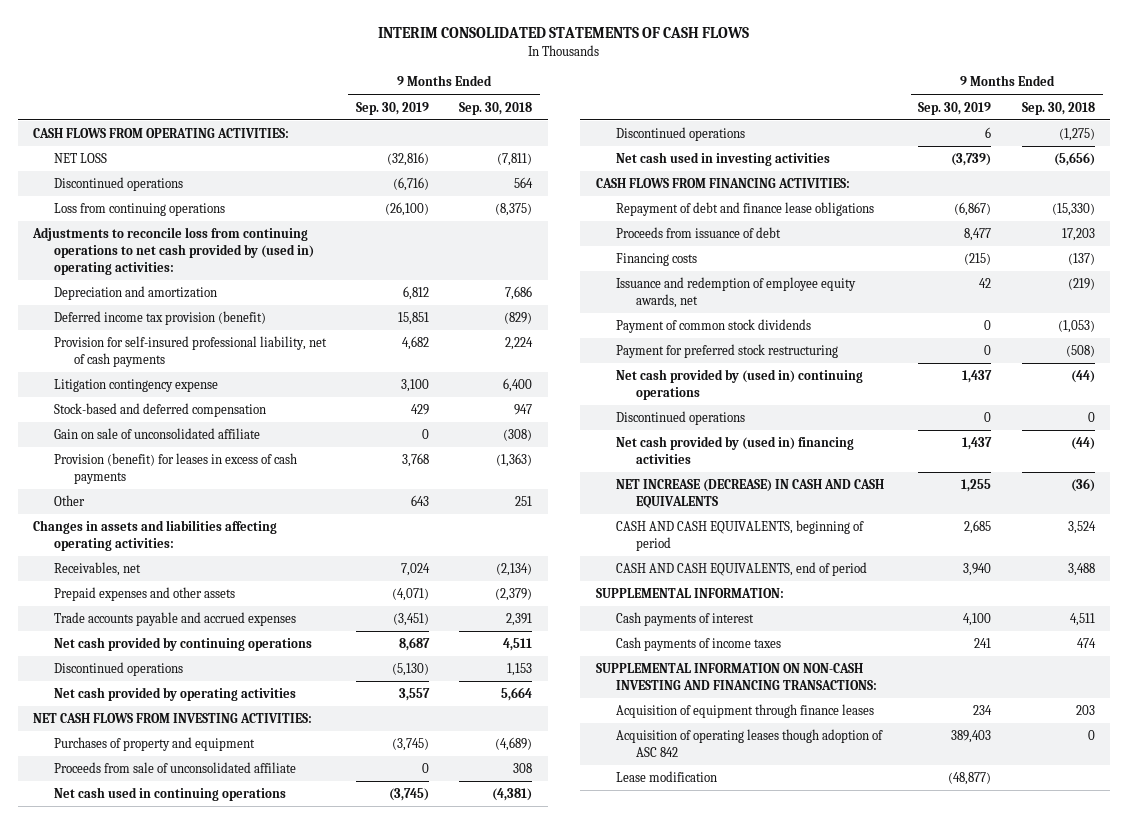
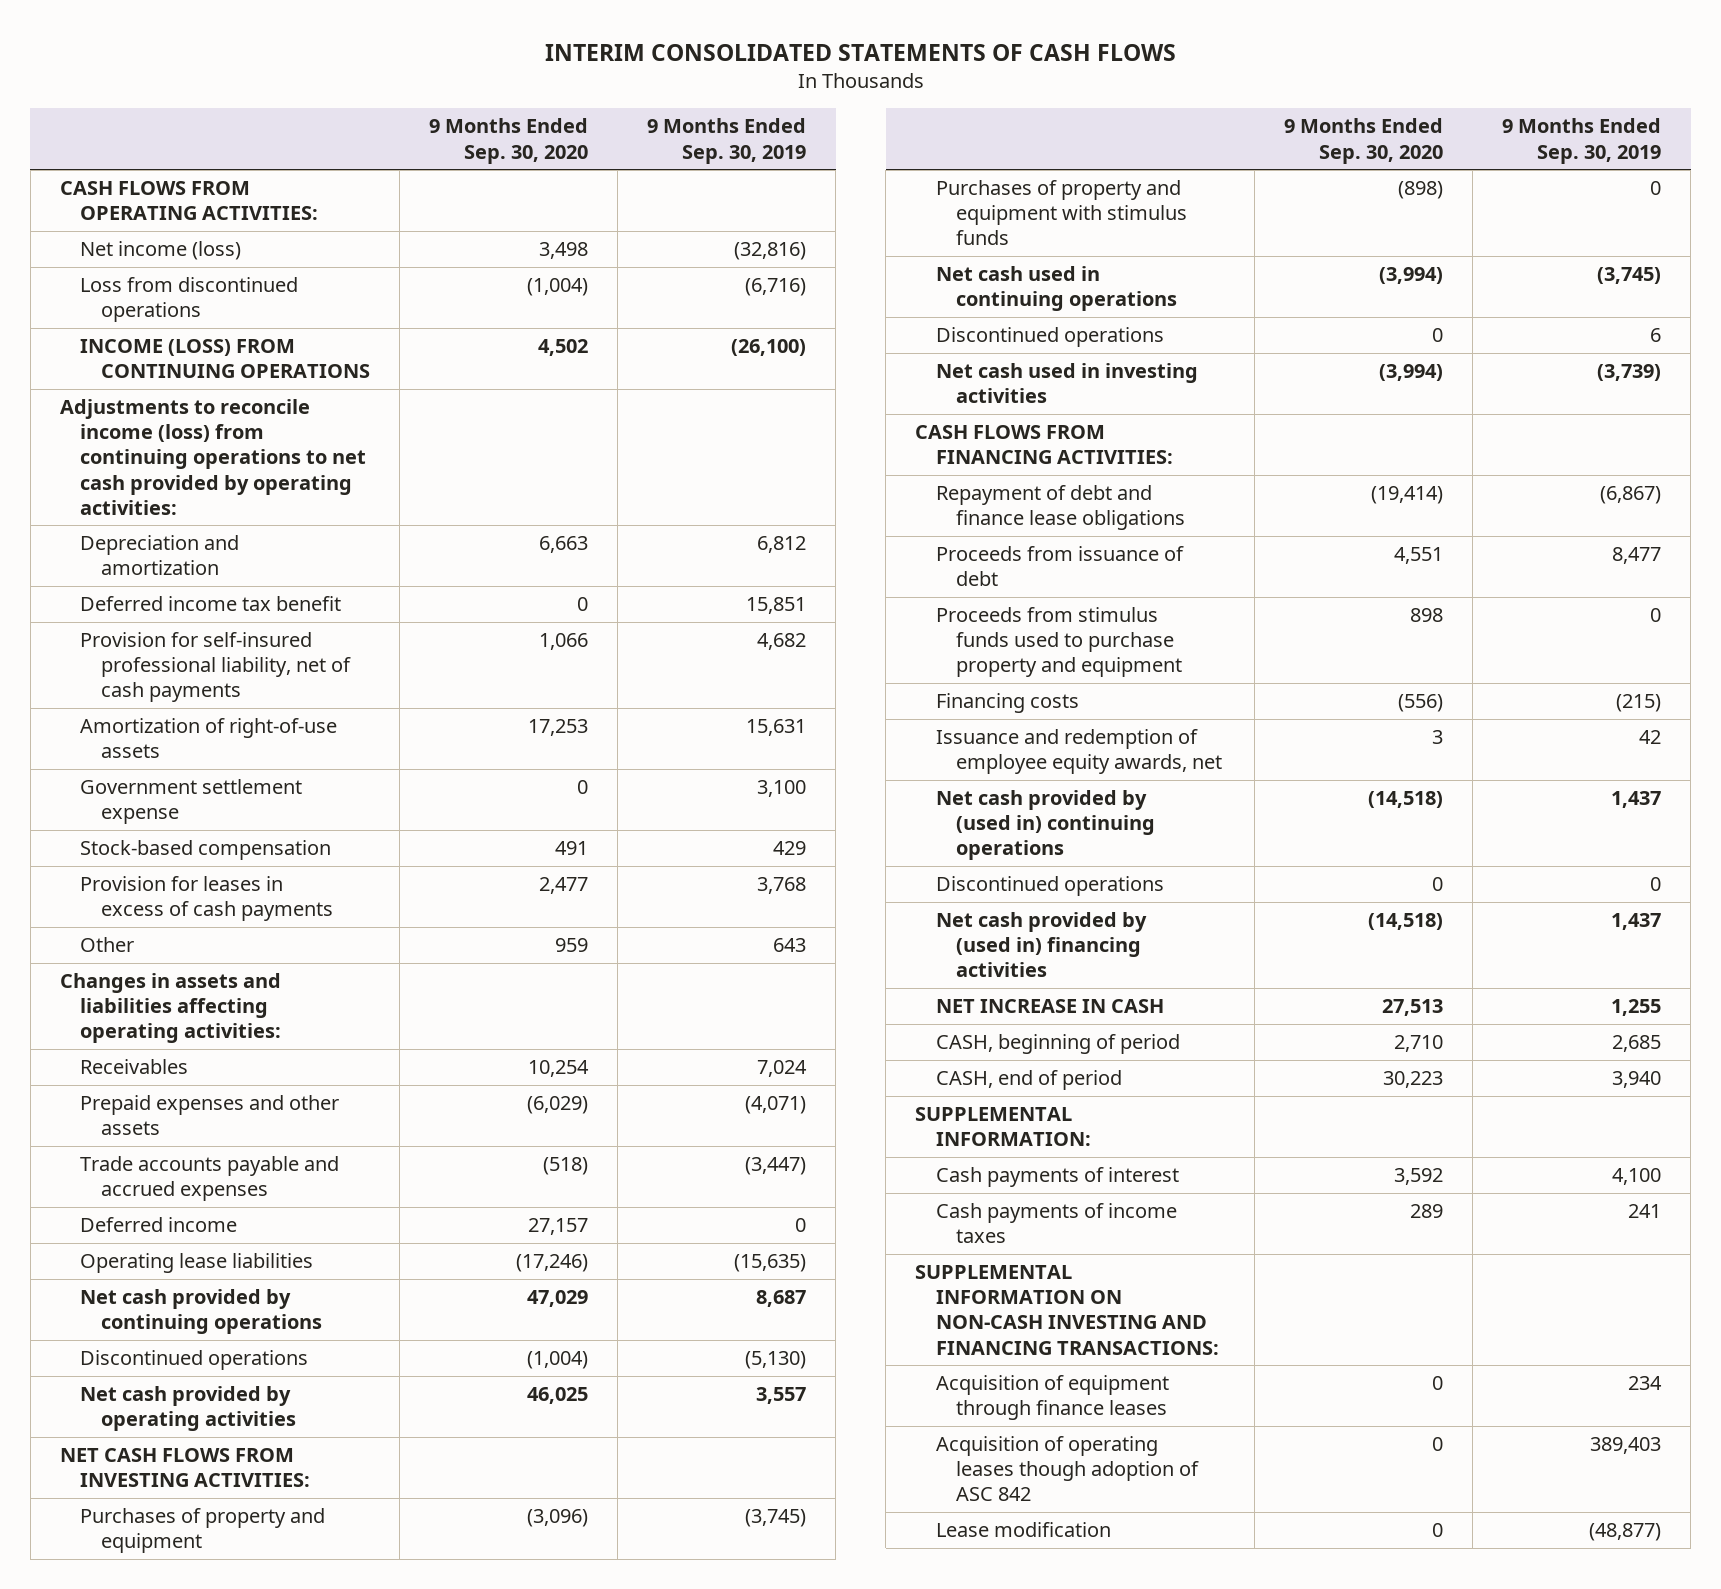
[459,101,533,115] Sep. 30, 2018 -> none
none -> [428,118,588,164] 9 Months Ended Sep. 30, 2020
[53,153,107,164] NET LOSS -> [80,241,242,261] Net income (loss)
[53,177,183,192] Discontinued operations -> [80,277,299,323] Loss from discontinued operations
[53,203,225,217] Loss from continuing operations -> [80,339,370,379] INCOME (LOSS) FROM CONTINUING OPERATIONS
[32,227,314,276] Adjustments to reconcile loss from continuing operations to net cash provided by (used in) operating activities: -> [59,399,367,515] Adjustments to reconcile income (loss) from continuing operations to net cash provided by operating activities:
[53,311,266,326] Deferred income tax provision (benefit) -> [80,596,342,612] Deferred income tax benefit
[53,379,218,393] Litigation contingency expense -> none
[53,428,260,440] Gain on sale of unconsolidated affiliate -> none
none -> [80,718,338,759] Amortization of right-of-use assets
none -> [80,779,303,825] Government settlement expense
[53,403,266,418] Stock-based and deferred compensation -> [80,840,332,861] Stock-based compensation
[53,453,297,485] Provision (benefit) for leases in excess of cash payments -> [80,876,333,922] Provision for leases in excess of cash payments
[53,562,141,577] Receivables, net -> [80,1059,189,1075] Receivables
[393,613,430,627] (3,451) -> [744,1157,806,1176] (3,447)
none -> [80,1217,238,1233] Deferred income
none -> [80,1253,314,1274] Operating lease liabilities
[53,762,296,774] Proceeds from sale of unconsolidated affiliate -> none
none -> [935,180,1188,246] Purchases of property and equipment with stimulus funds
none -> [935,607,1183,678] Proceeds from stimulus funds used to purchase property and equipment
[615,319,811,334] Payment of common stock dividends -> none
[615,344,838,359] Payment for preferred stock restructuring -> none
[615,479,884,509] NET INCREASE (DECREASE) IN CASH AND CASH EQUIVALENTS -> [935,999,1164,1014] NET INCREASE IN CASH
[615,520,864,552] CASH AND CASH EQUIVALENTS, beginning of period -> [935,1034,1180,1055] CASH, beginning of period
[615,562,867,577] CASH AND CASH EQUIVALENTS, end of period -> [935,1070,1122,1091] CASH, end of period

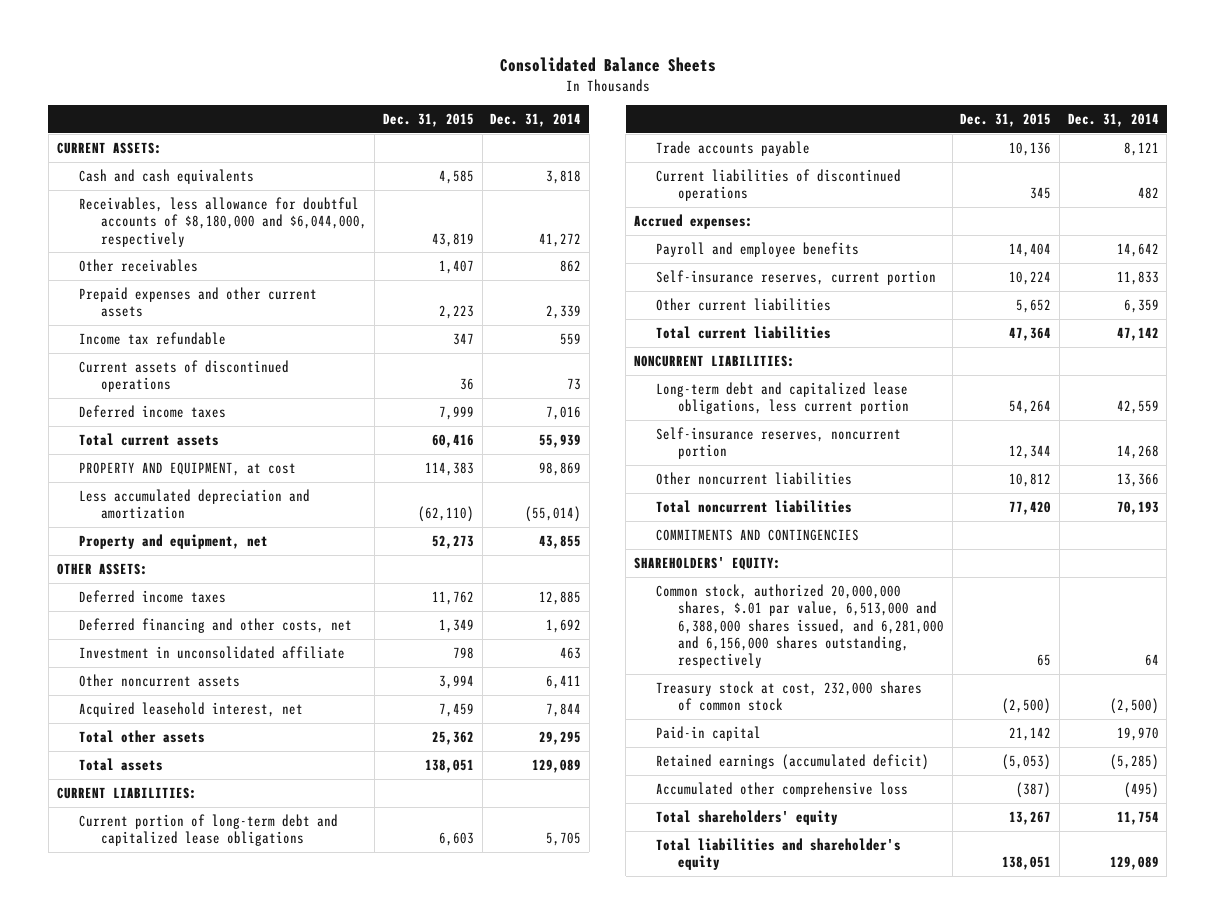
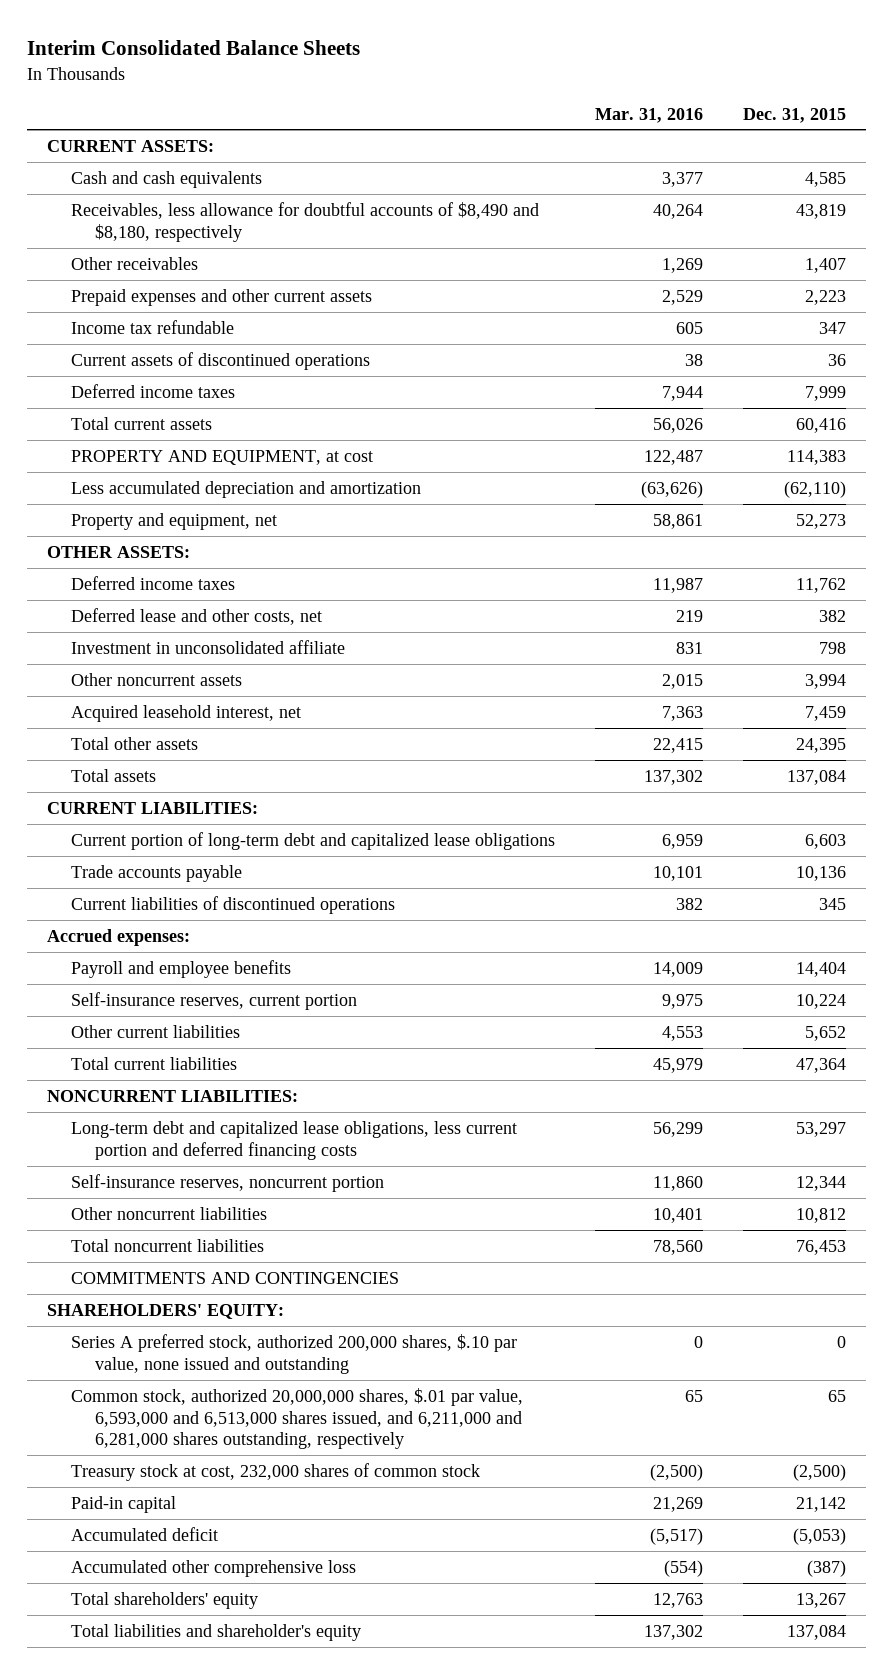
[499,57,716,73] Consolidated Balance Sheets -> [26,40,360,56] Interim Consolidated Balance Sheets
[490,113,582,128] Dec. 31, 2014 -> none
none -> [594,107,703,123] Mar. 31, 2016
[78,196,367,247] Receivables, less allowance for doubtful accounts of $8,180,000 and $6,044,000, respectively -> [71,201,540,242] Receivables, less allowance for doubtful accounts of $8,490 and $8,180, respectively
[78,617,352,633] Deferred financing and other costs, net -> [71,607,323,625] Deferred lease and other costs, net
[438,618,474,633] 1,349 -> [818,609,846,622] 382
[431,730,474,745] 25,362 -> [795,737,846,753] 24,395
[424,758,474,773] 138,051 -> [786,769,846,785] 137,084
[655,381,910,415] Long-term debt and capitalized lease obligations, less current portion -> [71,1120,518,1160] Long-term debt and capitalized lease obligations, less current portion and deferred financing costs
[1009,400,1052,415] 54,264 -> [795,1121,846,1137] 53,297
[1009,500,1052,515] 77,420 -> [795,1239,846,1255] 76,453
none -> [71,1333,518,1374] Series A preferred stock, authorized 200,000 shares, $.10 par value, none issued and outstanding
[655,583,945,669] Common stock, authorized 20,000,000 shares, $.01 par value, 6,513,000 and 6,388,000 shares issued, and 6,281,000 and 6,156,000 shares outstanding, respectively -> [71,1387,524,1450] Common stock, authorized 20,000,000 shares, $.01 par value, 6,593,000 and 6,513,000 shares issued, and 6,211,000 and 6,281,000 shares outstanding, respectively
[655,753,929,770] Retained earnings (accumulated deficit) -> [71,1526,219,1541] Accumulated deficit
[1002,856,1052,871] 138,051 -> [786,1624,846,1640] 137,084

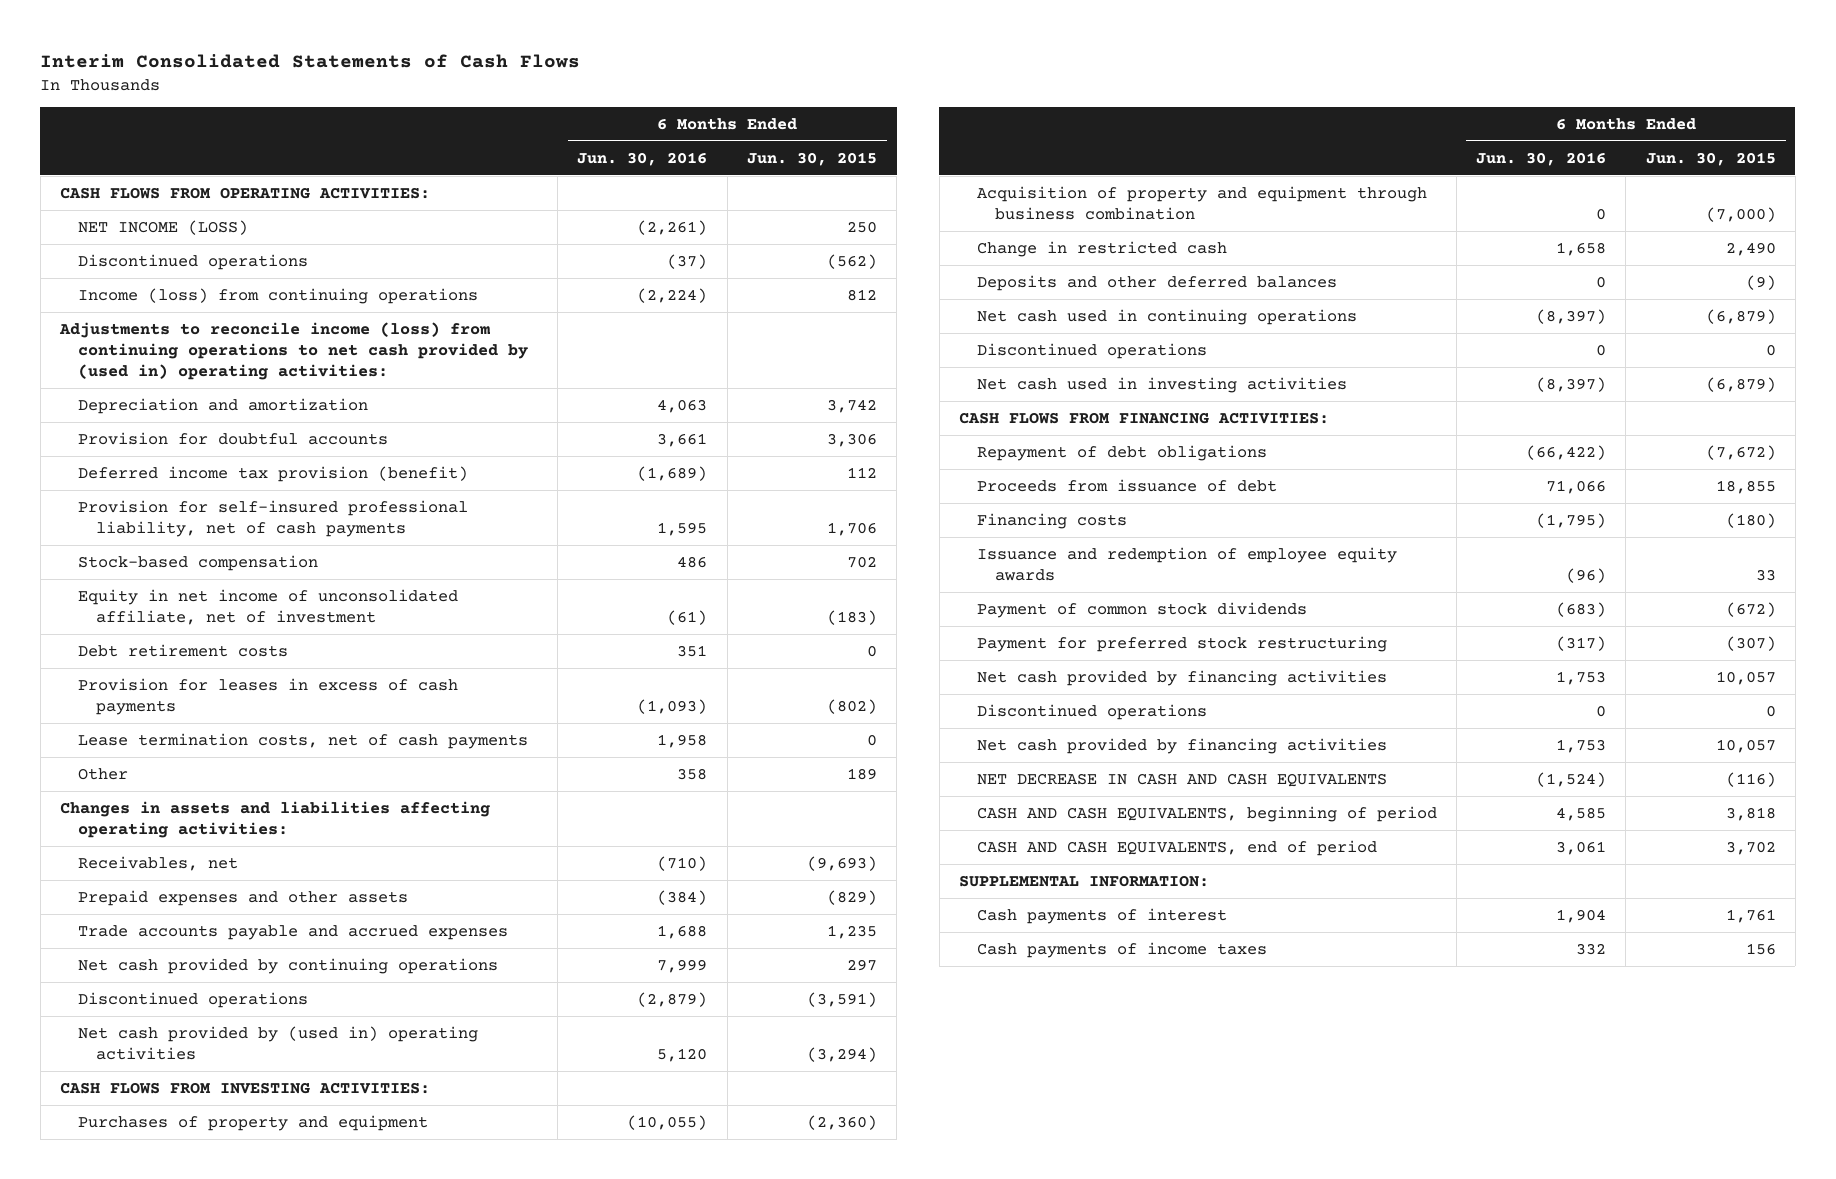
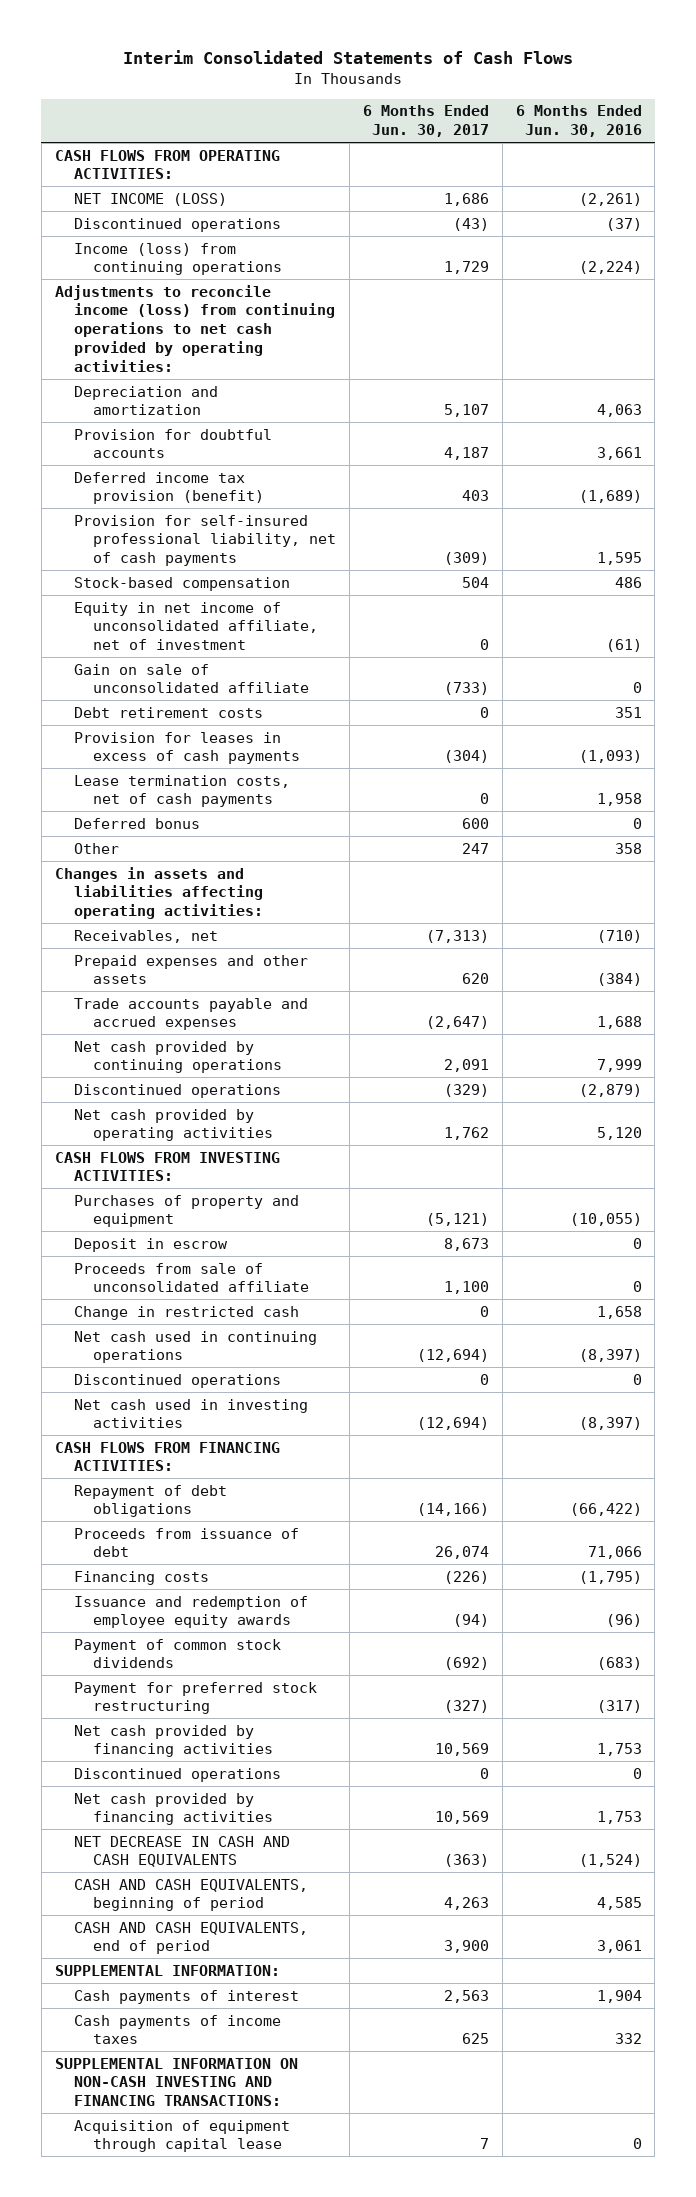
[746,151,877,166] Jun. 30, 2015 -> none
none -> [362,105,489,138] 6 Months Ended Jun. 30, 2017
[59,321,529,381] Adjustments to reconcile income (loss) from continuing operations to net cash provided by (used in) operating activities: -> [54,284,335,372] Adjustments to reconcile income (loss) from continuing operations to net cash provided by operating activities:
none -> [73,663,310,694] Gain on sale of unconsolidated affiliate
none -> [73,817,200,829] Deferred bonus
[78,1025,479,1061] Net cash provided by (used in) operating activities -> [73,1108,274,1142] Net cash provided by operating activities
[976,185,1427,221] Acquisition of property and equipment through business combination -> none
none -> [73,1237,228,1252] Deposit in escrow
none -> [73,1262,310,1293] Proceeds from sale of unconsolidated affiliate
[976,274,1337,291] Deposits and other deferred balances -> none
none -> [54,2057,298,2107] SUPPLEMENTAL INFORMATION ON NON-CASH INVESTING AND FINANCING TRANSACTIONS:
none -> [73,2119,290,2153] Acquisition of equipment through capital lease

